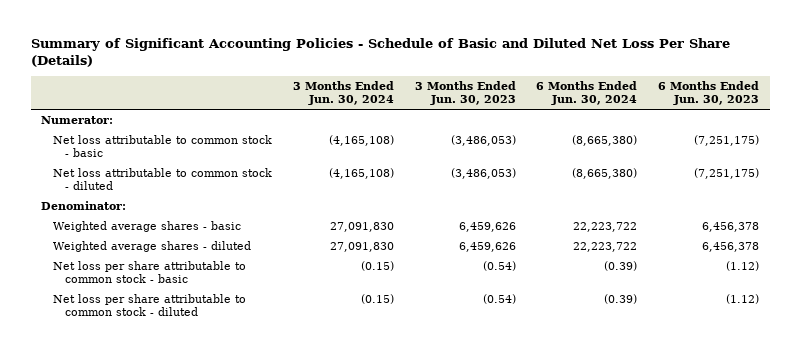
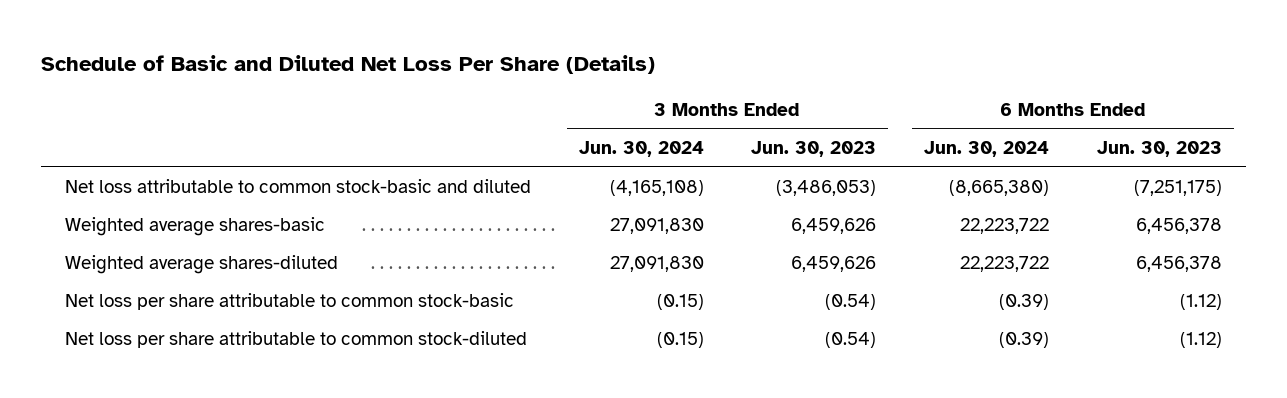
[30,37,730,68] Summary of Significant Accounting Policies - Schedule of Basic and Diluted Net Loss Per Share (Details) -> [41,54,656,74] Schedule of Basic and Diluted Net Loss Per Share (Details)
[41,115,114,124] Numerator: -> none
[52,134,272,158] Net loss attributable to common stock - basic -> none
[41,200,127,210] Denominator: -> none
[52,167,272,191] Net loss attributable to common stock - diluted -> [64,178,531,193] Net loss attributable to common stock-basic and diluted
[52,220,241,232] Weighted average shares - basic -> [64,216,325,236] Weighted average shares-basic
[52,240,251,252] Weighted average shares - diluted -> [64,254,338,274] Weighted average shares-diluted
[52,260,246,284] Net loss per share attributable to common stock - basic -> [64,292,514,310] Net loss per share attributable to common stock-basic
[52,293,246,317] Net loss per share attributable to common stock - diluted -> [64,330,527,348] Net loss per share attributable to common stock-diluted

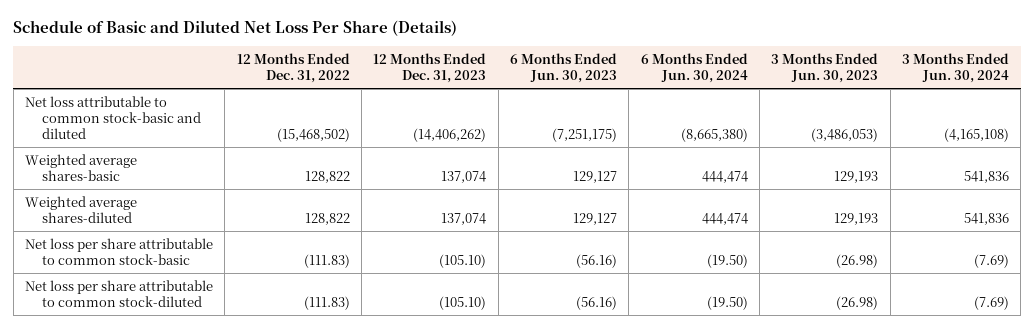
none -> [236,52,350,83] 12 Months Ended Dec. 31, 2022
none -> [373,52,487,83] 12 Months Ended Dec. 31, 2023
[609,217,704,234] 27,091,830 -> [964,170,1010,183] 541,836
[791,217,877,234] 6,459,626 -> [834,170,879,183] 129,193
[960,217,1050,234] 22,223,722 -> [701,170,748,183] 444,474
[1135,217,1222,234] 6,456,378 -> [573,170,618,183] 129,127
[609,255,704,272] 27,091,830 -> [964,212,1010,225] 541,836
[791,255,877,272] 6,459,626 -> [834,212,879,225] 129,193
[960,255,1050,272] 22,223,722 -> [701,212,748,225] 444,474
[1135,255,1222,272] 6,456,378 -> [573,212,618,225] 129,127
[656,293,704,310] (0.15) -> [974,253,1010,268] (7.69)
[825,293,877,310] (0.54) -> [836,253,879,268] (26.98)
[999,293,1050,310] (0.39) -> [706,253,748,268] (19.50)
[1179,293,1222,310] (1.12) -> [576,253,618,268] (56.16)
[656,331,704,348] (0.15) -> [974,295,1010,310] (7.69)
[825,331,877,348] (0.54) -> [836,295,879,310] (26.98)
[999,331,1050,348] (0.39) -> [706,295,748,310] (19.50)
[1179,331,1222,348] (1.12) -> [576,295,618,310] (56.16)

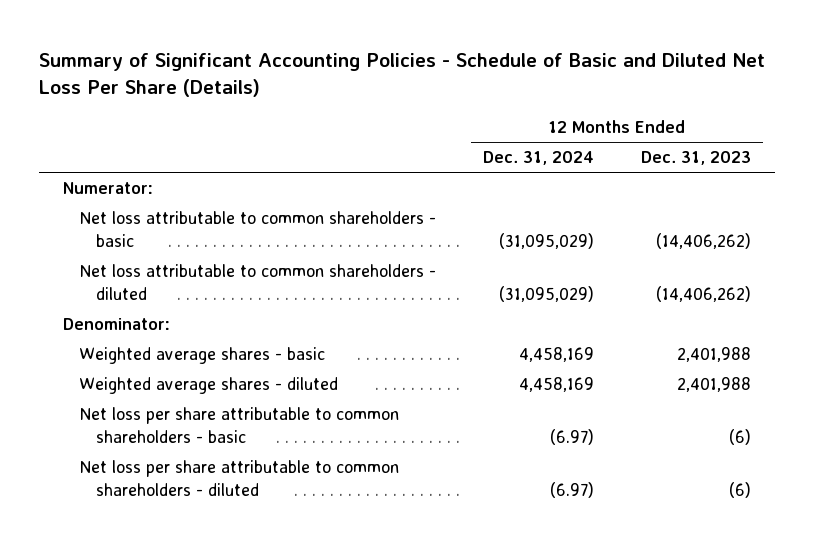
[13,20,458,37] Schedule of Basic and Diluted Net Loss Per Share (Details) -> [39,52,766,98] Summary of Significant Accounting Policies - Schedule of Basic and Diluted Net Loss Per Share (Details)
[236,52,350,83] 12 Months Ended Dec. 31, 2022 -> none
[510,52,618,83] 6 Months Ended Jun. 30, 2023 -> none
[640,52,748,83] 6 Months Ended Jun. 30, 2024 -> none
[771,52,879,83] 3 Months Ended Jun. 30, 2023 -> none
[902,52,1010,83] 3 Months Ended Jun. 30, 2024 -> none
none -> [483,151,595,166] Dec. 31, 2024
none -> [62,182,153,195] Numerator:
none -> [79,211,437,248] Net loss attributable to common shareholders - basic
[25,95,202,139] Net loss attributable to common stock-basic and diluted -> [79,264,437,301] Net loss attributable to common shareholders - diluted
none -> [62,318,170,331] Denominator:
[25,153,138,181] Weighted average shares-basic -> [79,347,326,365] Weighted average shares - basic
[441,170,487,183] 137,074 -> [677,347,752,363] 2,401,988
[25,195,138,223] Weighted average shares-diluted -> [79,377,339,395] Weighted average shares - diluted
[441,212,487,225] 137,074 -> [677,377,752,393] 2,401,988
[25,237,214,265] Net loss per share attributable to common stock-basic -> [79,407,400,444] Net loss per share attributable to common shareholders - basic
[439,253,487,268] (105.10) -> [729,429,752,446] (6)
[25,279,214,307] Net loss per share attributable to common stock-diluted -> [79,460,400,497] Net loss per share attributable to common shareholders - diluted
[439,295,487,310] (105.10) -> [729,482,752,499] (6)

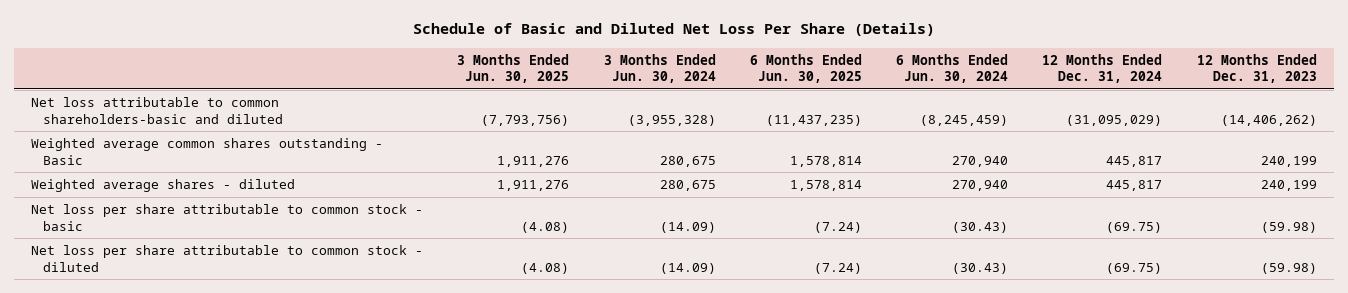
[39,52,766,98] Summary of Significant Accounting Policies - Schedule of Basic and Diluted Net Loss Per Share (Details) -> [412,23,935,37] Schedule of Basic and Diluted Net Loss Per Share (Details)
none -> [457,53,570,84] 3 Months Ended Jun. 30, 2025
none -> [603,53,716,84] 3 Months Ended Jun. 30, 2024
none -> [749,53,862,84] 6 Months Ended Jun. 30, 2025
none -> [896,53,1009,84] 6 Months Ended Jun. 30, 2024
[62,182,153,195] Numerator: -> none
[79,264,437,301] Net loss attributable to common shareholders - diluted -> none
[62,318,170,331] Denominator: -> none
[79,211,437,248] Net loss attributable to common shareholders - basic -> [30,97,284,124] Net loss attributable to common shareholders-basic and diluted
[79,347,326,365] Weighted average shares - basic -> [30,138,383,165] Weighted average common shares outstanding - Basic
[519,347,595,363] 4,458,169 -> [1106,155,1163,167] 445,817
[677,347,752,363] 2,401,988 -> [1260,155,1317,167] 240,199
[519,377,595,393] 4,458,169 -> [1106,180,1163,192] 445,817
[677,377,752,393] 2,401,988 -> [1260,180,1317,192] 240,199
[79,407,400,444] Net loss per share attributable to common shareholders - basic -> [30,204,423,231] Net loss per share attributable to common stock - basic
[550,429,595,446] (6.97) -> [1106,221,1163,233] (69.75)
[729,429,752,446] (6) -> [1260,221,1317,233] (59.98)
[79,460,400,497] Net loss per share attributable to common shareholders - diluted -> [30,245,423,272] Net loss per share attributable to common stock - diluted
[550,482,595,499] (6.97) -> [1106,262,1163,274] (69.75)
[729,482,752,499] (6) -> [1260,262,1317,274] (59.98)

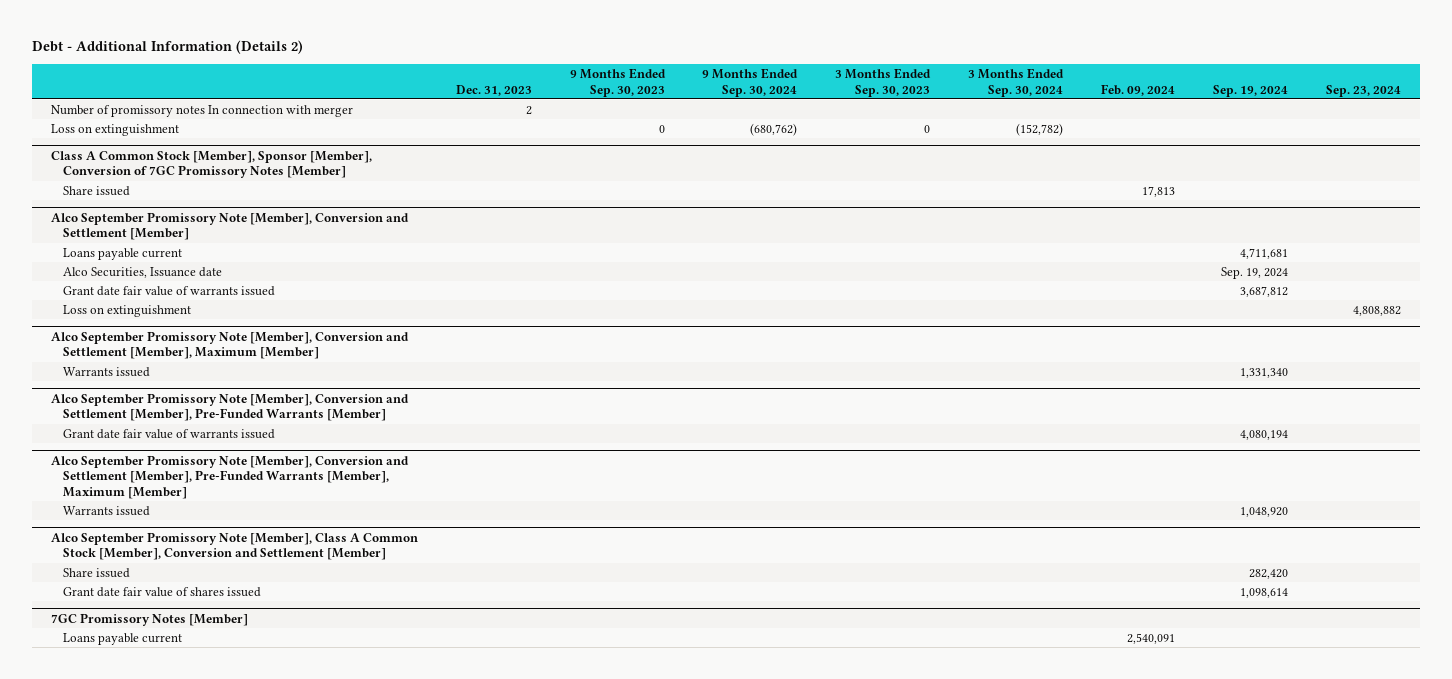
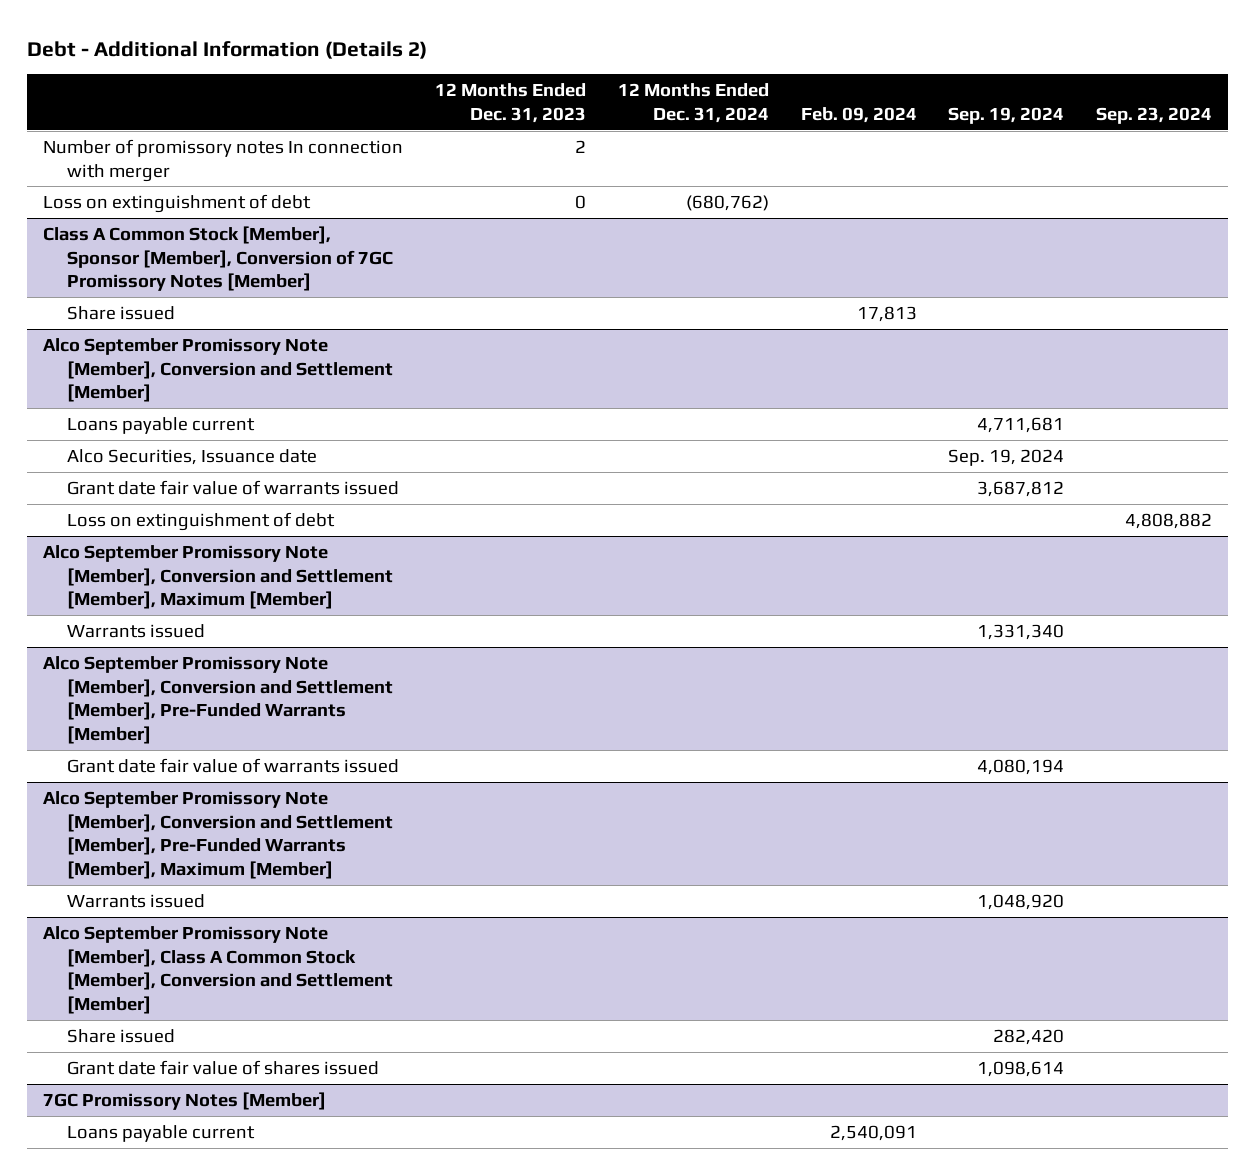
[455,84,532,96] Dec. 31, 2023 -> none
[569,67,666,97] 9 Months Ended Sep. 30, 2023 -> none
[702,67,799,97] 9 Months Ended Sep. 30, 2024 -> none
[835,67,932,97] 3 Months Ended Sep. 30, 2023 -> none
[968,67,1065,97] 3 Months Ended Sep. 30, 2024 -> none
none -> [435,83,587,123] 12 Months Ended Dec. 31, 2023
none -> [617,83,769,123] 12 Months Ended Dec. 31, 2024
[50,123,179,136] Loss on extinguishment -> [43,193,312,213] Loss on extinguishment of debt
[62,304,191,317] Loss on extinguishment -> [66,511,335,531] Loss on extinguishment of debt

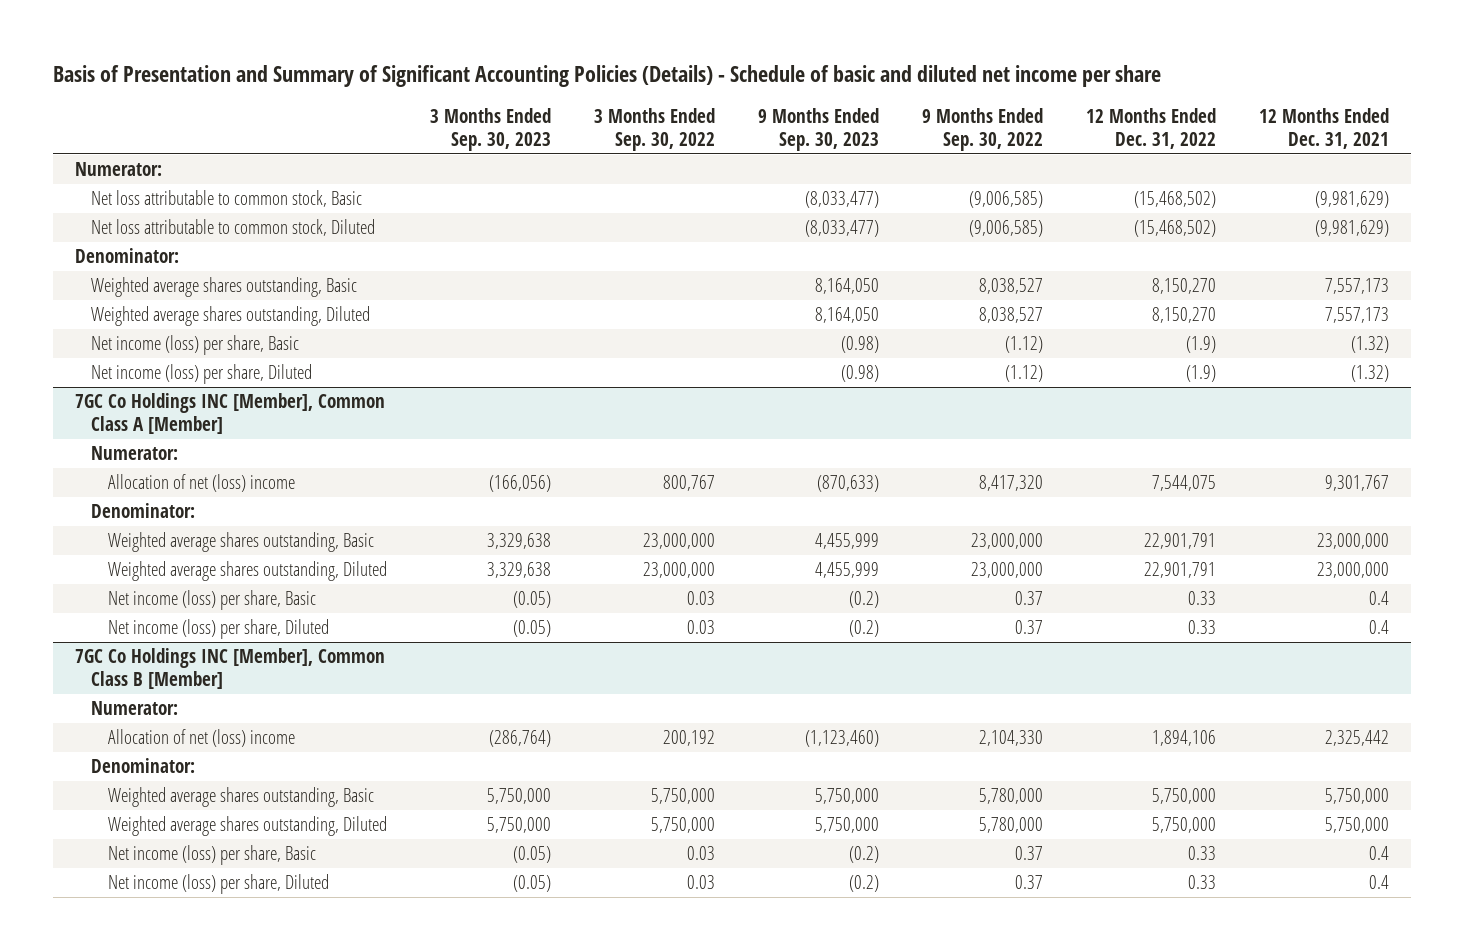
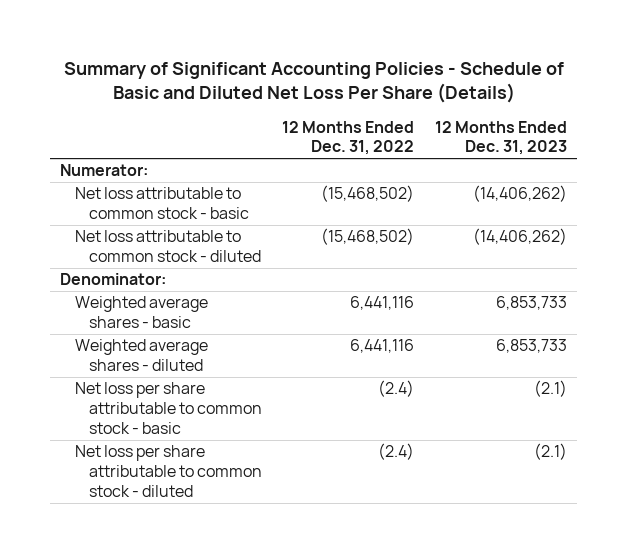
[53,65,1162,88] Basis of Presentation and Summary of Significant Accounting Policies (Details) - Schedule of basic and diluted net income per share -> [63,61,564,104] Summary of Significant Accounting Policies - Schedule of Basic and Diluted Net Loss Per Share (Details)
[430,107,552,151] 3 Months Ended Sep. 30, 2023 -> none
[594,107,716,151] 3 Months Ended Sep. 30, 2022 -> none
[758,107,880,151] 9 Months Ended Sep. 30, 2023 -> none
[922,107,1044,151] 9 Months Ended Sep. 30, 2022 -> none
[1259,107,1390,149] 12 Months Ended Dec. 31, 2021 -> none
none -> [435,120,568,156] 12 Months Ended Dec. 31, 2023
[74,248,179,264] Denominator: -> none
[91,277,358,298] Weighted average shares outstanding, Basic -> none
[91,306,371,327] Weighted average shares outstanding, Diluted -> none
[91,335,300,356] Net income (loss) per share, Basic -> none
[91,364,313,385] Net income (loss) per share, Diluted -> none
[74,393,385,435] 7GC Co Holdings INC [Member], Common Class A [Member] -> none
[91,446,179,461] Numerator: -> none
[108,474,296,493] Allocation of net (loss) income -> none
[91,503,196,519] Denominator: -> none
[108,532,375,553] Weighted average shares outstanding, Basic -> none
[108,561,388,582] Weighted average shares outstanding, Diluted -> none
[108,590,317,611] Net income (loss) per share, Basic -> none
[108,619,330,640] Net income (loss) per share, Diluted -> none
[74,648,385,690] 7GC Co Holdings INC [Member], Common Class B [Member] -> none
[91,701,179,716] Numerator: -> none
[108,729,296,748] Allocation of net (loss) income -> none
[91,190,363,208] Net loss attributable to common stock, Basic -> [74,187,249,220] Net loss attributable to common stock - basic
[91,219,376,237] Net loss attributable to common stock, Diluted -> [74,230,261,263] Net loss attributable to common stock - diluted
[108,787,375,808] Weighted average shares outstanding, Basic -> [74,296,208,329] Weighted average shares - basic
[1152,788,1217,805] 5,750,000 -> [350,296,415,311] 6,441,116
[108,816,388,837] Weighted average shares outstanding, Diluted -> [74,339,208,372] Weighted average shares - diluted
[1152,817,1217,834] 5,750,000 -> [350,339,415,354] 6,441,116
[108,845,317,866] Net income (loss) per share, Basic -> [74,382,262,434] Net loss per share attributable to common stock - basic
[1188,846,1217,861] 0.33 -> [378,380,415,398] (2.4)
[108,874,330,895] Net income (loss) per share, Diluted -> [74,445,262,497] Net loss per share attributable to common stock - diluted
[1188,875,1217,890] 0.33 -> [378,443,415,461] (2.4)

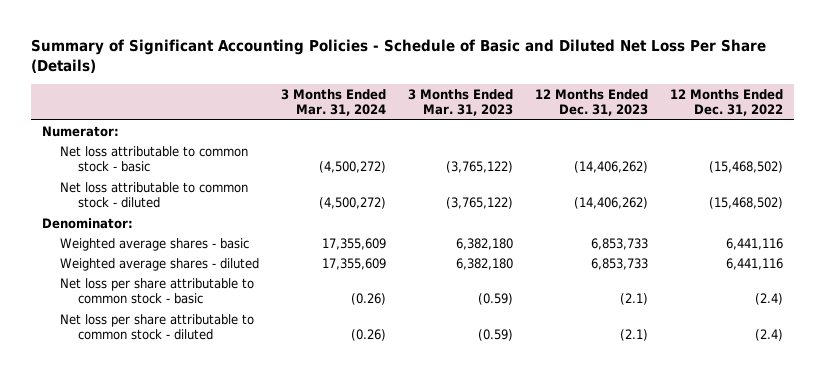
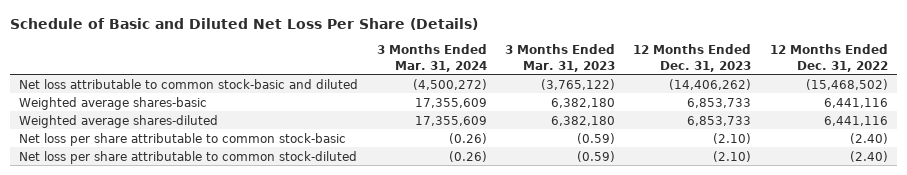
[30,38,766,74] Summary of Significant Accounting Policies - Schedule of Basic and Diluted Net Loss Per Share (Details) -> [9,17,478,30] Schedule of Basic and Diluted Net Loss Per Share (Details)
[41,125,119,137] Numerator: -> none
[59,145,248,173] Net loss attributable to common stock - basic -> none
[41,217,133,229] Denominator: -> none
[59,181,248,209] Net loss attributable to common stock - diluted -> [19,78,359,89] Net loss attributable to common stock-basic and diluted
[59,237,249,251] Weighted average shares - basic -> [19,96,208,110] Weighted average shares-basic
[59,257,259,271] Weighted average shares - diluted -> [19,114,219,128] Weighted average shares-diluted
[59,277,254,305] Net loss per share attributable to common stock - basic -> [19,132,347,146] Net loss per share attributable to common stock-basic
[620,293,649,306] (2.1) -> [713,132,752,144] (2.10)
[755,293,784,306] (2.4) -> [849,132,888,144] (2.40)
[59,313,254,341] Net loss per share attributable to common stock - diluted -> [19,150,358,164] Net loss per share attributable to common stock-diluted
[620,329,649,342] (2.1) -> [713,150,752,162] (2.10)
[755,329,784,342] (2.4) -> [849,150,888,162] (2.40)

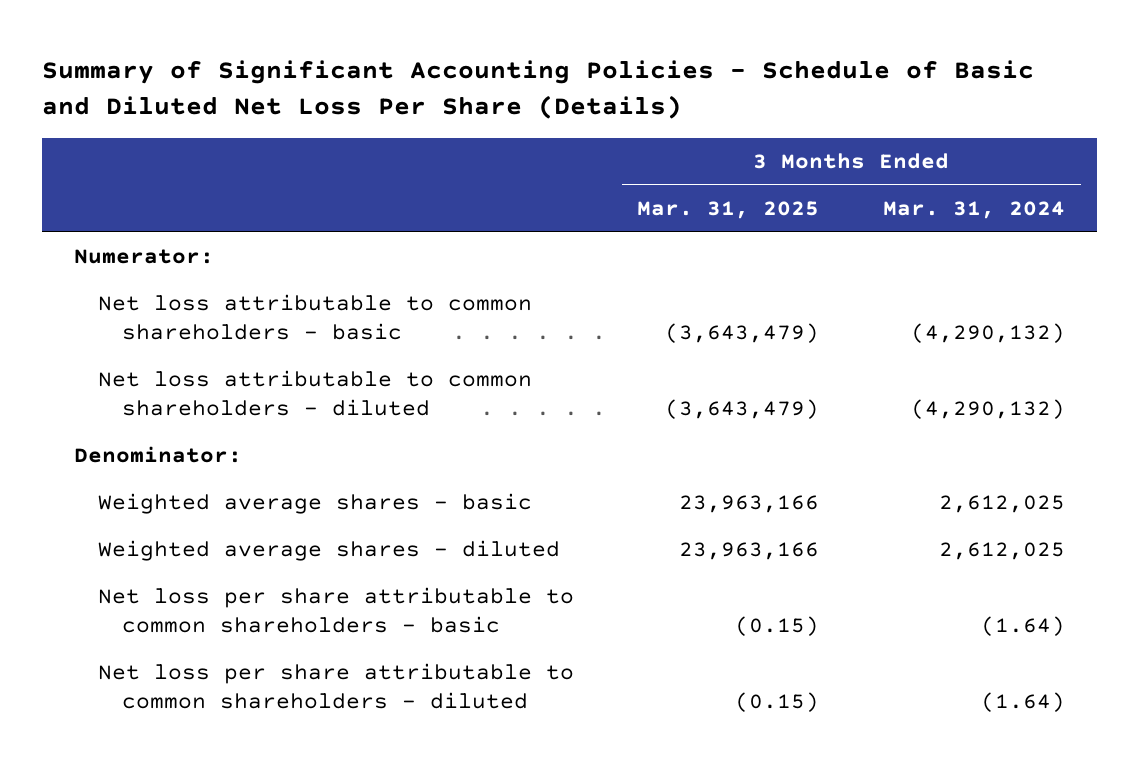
[9,17,478,30] Schedule of Basic and Diluted Net Loss Per Share (Details) -> [42,60,1035,120] Summary of Significant Accounting Policies - Schedule of Basic and Diluted Net Loss Per Share (Details)
[504,44,615,72] 3 Months Ended Mar. 31, 2023 -> none
[633,44,752,72] 12 Months Ended Dec. 31, 2023 -> none
[769,44,888,72] 12 Months Ended Dec. 31, 2022 -> none
none -> [637,201,820,220] Mar. 31, 2025
none -> [74,249,215,265] Numerator:
none -> [97,294,532,341] Net loss attributable to common shareholders - basic
[19,78,359,89] Net loss attributable to common stock-basic and diluted -> [97,370,532,417] Net loss attributable to common shareholders - diluted
[412,78,487,90] (4,500,272) -> [911,399,1066,420] (4,290,132)
none -> [74,446,243,464] Denominator:
[19,96,208,110] Weighted average shares-basic -> [97,493,532,515] Weighted average shares - basic
[414,97,487,108] 17,355,609 -> [939,495,1066,514] 2,612,025
[19,114,219,128] Weighted average shares-diluted -> [97,540,560,562] Weighted average shares - diluted
[414,115,487,126] 17,355,609 -> [939,542,1066,561] 2,612,025
[19,132,347,146] Net loss per share attributable to common stock-basic -> [97,587,574,634] Net loss per share attributable to common shareholders - basic
[448,132,487,144] (0.26) -> [981,616,1066,637] (1.64)
[19,150,358,164] Net loss per share attributable to common stock-diluted -> [97,663,574,710] Net loss per share attributable to common shareholders - diluted
[448,150,487,162] (0.26) -> [981,692,1066,713] (1.64)

